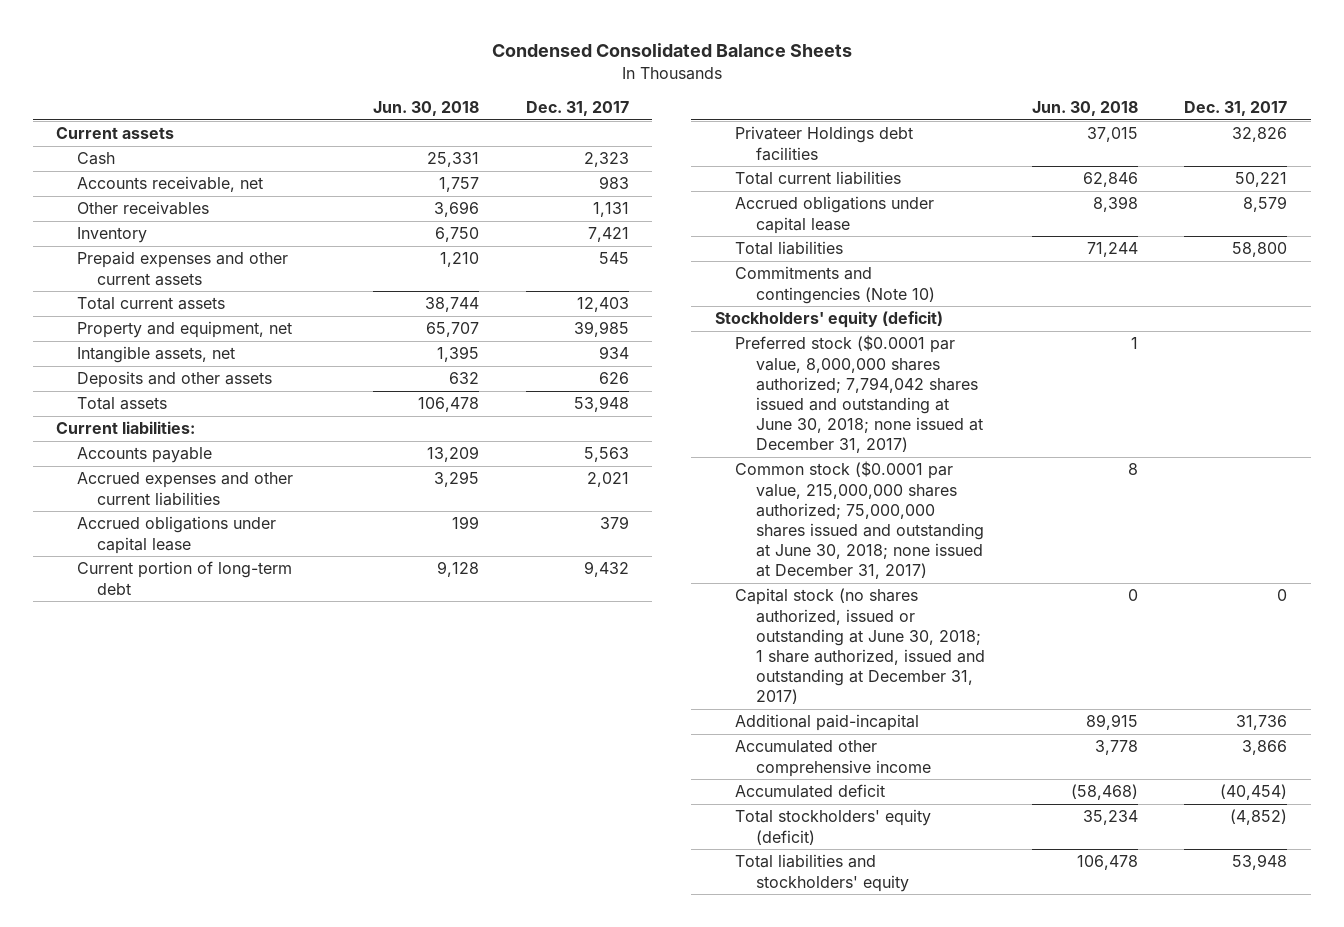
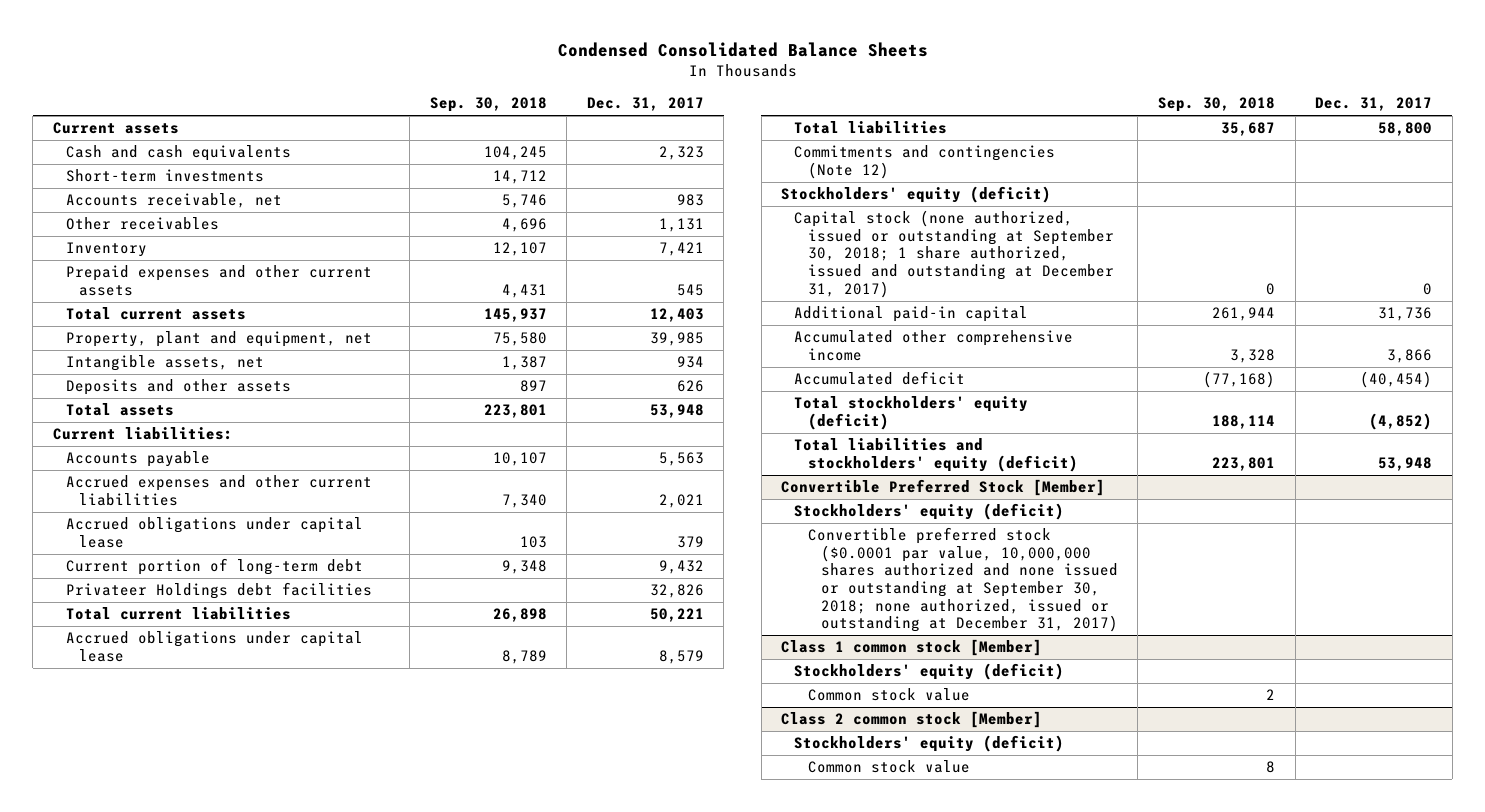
[373,100,480,116] Jun. 30, 2018 -> none
none -> [429,97,547,113] Sep. 30, 2018
[76,152,115,166] Cash -> [66,145,292,162] Cash and cash equivalents
none -> [66,169,265,183] Short-term investments
[76,321,292,339] Property and equipment, net -> [66,331,373,348] Property, plant and equipment, net
[735,266,935,304] Commitments and contingencies (Note 10) -> [794,145,1056,179] Commitments and contingencies (Note 12)
[735,335,983,454] Preferred stock ($0.0001 par value, 8,000,000 shares authorized; 7,794,042 shares issued and outstanding at June 30, 2018; none issued at December 31, 2017) -> none
[735,461,984,580] Common stock ($0.0001 par value, 215,000,000 shares authorized; 75,000,000 shares issued and outstanding at June 30, 2018; none issued at December 31, 2017) -> none
[735,588,985,705] Capital stock (no shares authorized, issued or outstanding at June 30, 2018; 1 share authorized, issued and outstanding at December 31, 2017) -> [794,210,1114,298] Capital stock (none authorized, issued or outstanding at September 30, 2018; 1 share authorized, issued and outstanding at December 31, 2017)
[735,714,920,732] Additional paid-incapital -> [794,306,1029,323] Additional paid-in capital
[735,854,909,892] Total liabilities and stockholders' equity -> [794,438,1078,472] Total liabilities and stockholders' equity (deficit)
none -> [781,479,1106,497] Convertible Preferred Stock [Member]
none -> [794,503,1065,521] Stockholders' equity (deficit)
none -> [807,527,1118,633] Convertible preferred stock ($0.0001 par value, 10,000,000 shares authorized and none issued or outstanding at September 30, 2018; none authorized, issued or outstanding at December 31, 2017)
none -> [781,639,1043,657] Class 1 common stock [Member]
none -> [794,663,1065,681] Stockholders' equity (deficit)
none -> [807,688,970,702] Common stock value
none -> [781,711,1043,729] Class 2 common stock [Member]
none -> [794,735,1065,753] Stockholders' equity (deficit)
none -> [807,760,970,774] Common stock value

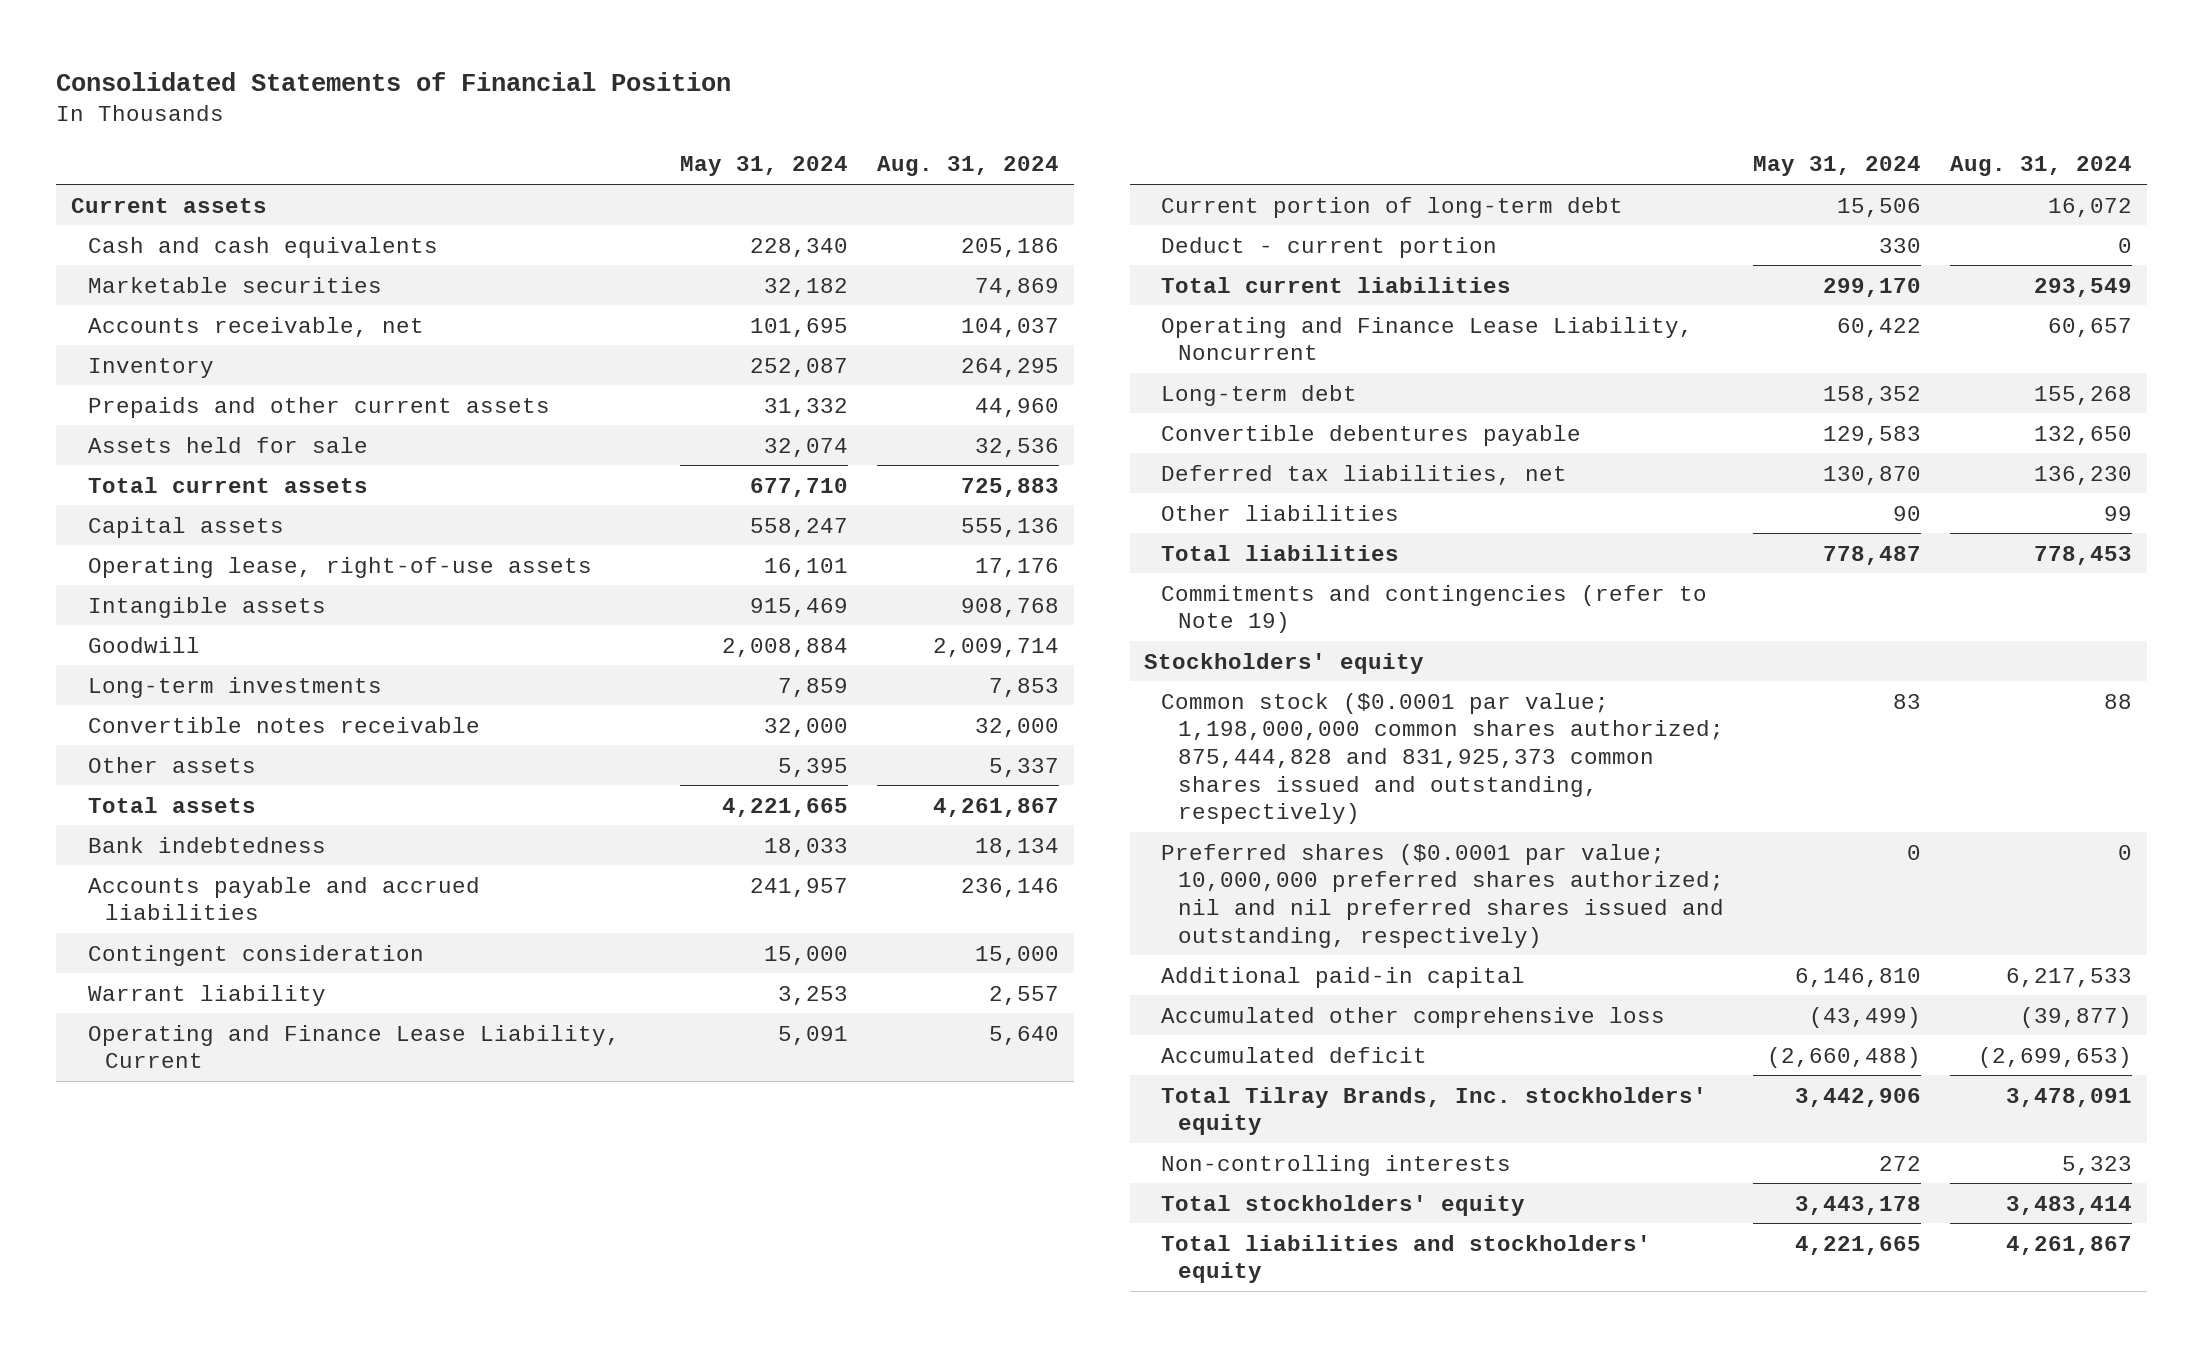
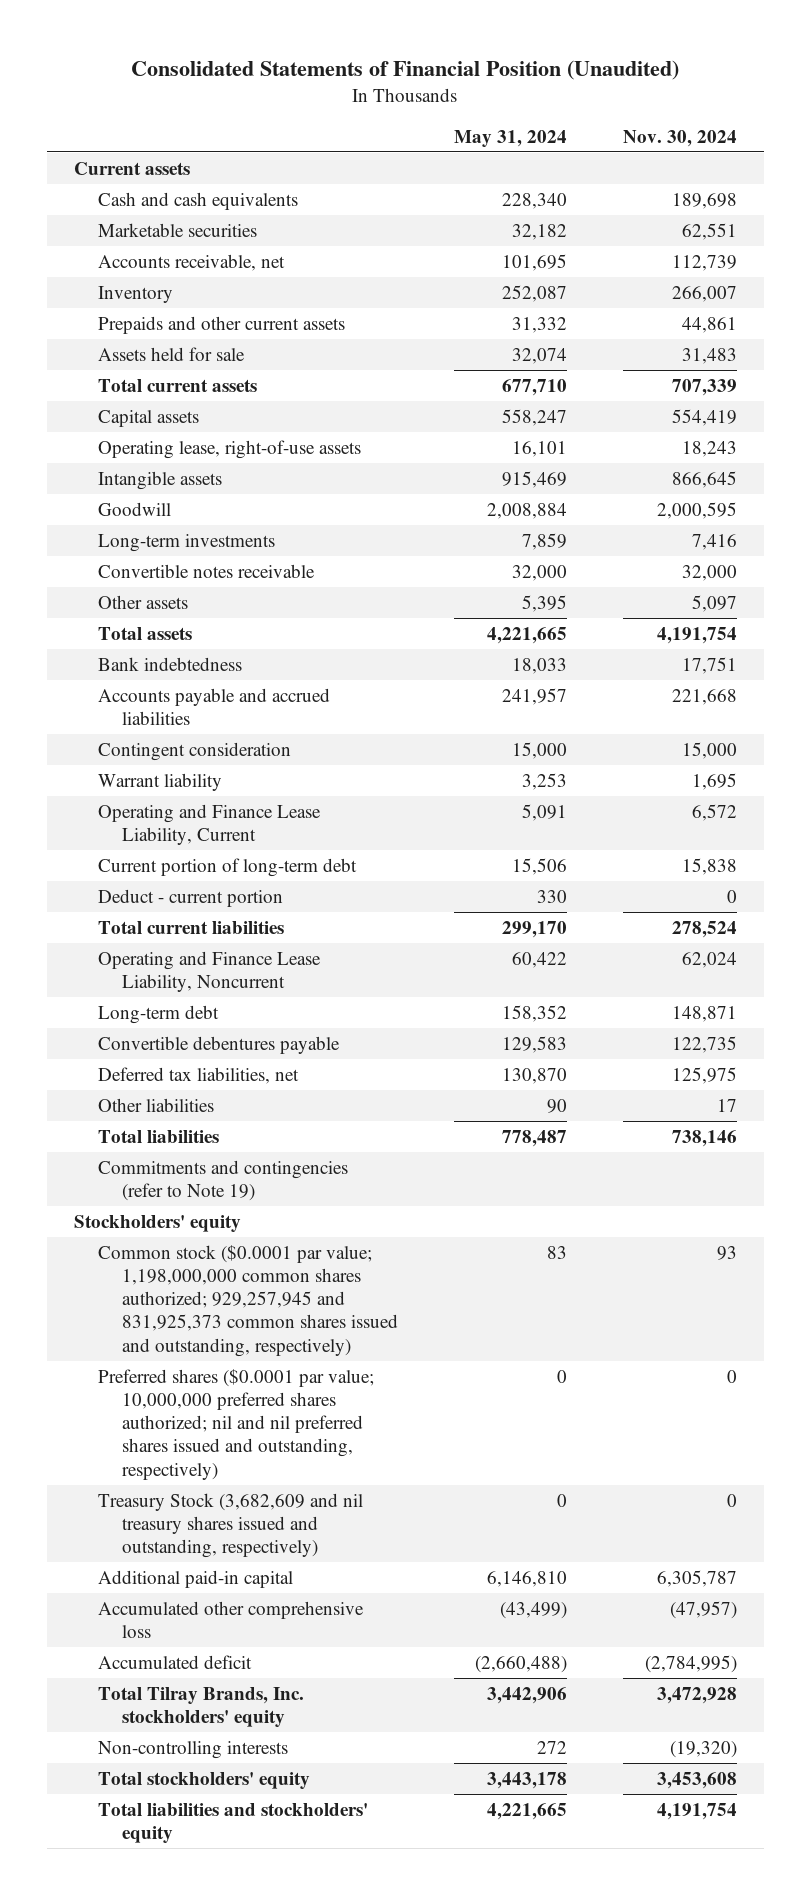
[56,72,732,92] Consolidated Statements of Financial Position -> [131,60,680,81] Consolidated Statements of Financial Position (Unaudited)
[876,156,1059,177] Aug. 31, 2024 -> none
none -> [622,129,737,147] Nov. 30, 2024
[1160,692,1724,825] Common stock ($0.0001 par value; 1,198,000,000 common shares authorized; 875,444,828 and 831,925,373 common shares issued and outstanding, respectively) -> [98,1244,399,1357] Common stock ($0.0001 par value; 1,198,000,000 common shares authorized; 929,257,945 and 831,925,373 common shares issued and outstanding, respectively)
none -> [98,1492,364,1559] Treasury Stock (3,682,609 and nil treasury shares issued and outstanding, respectively)

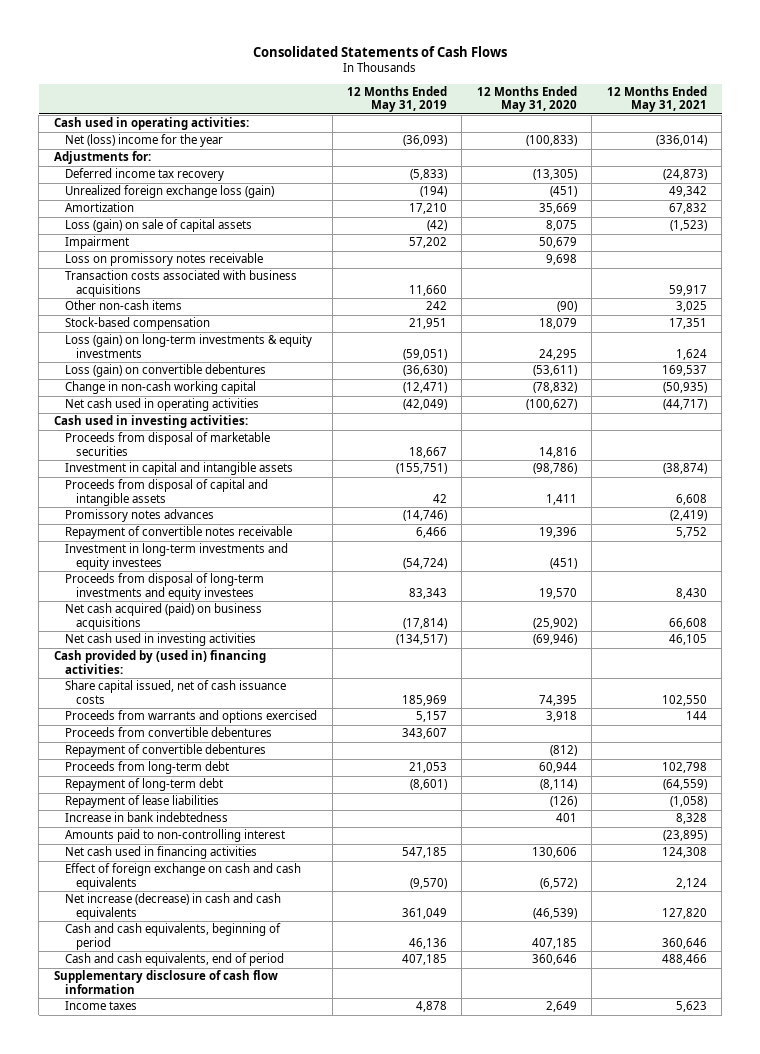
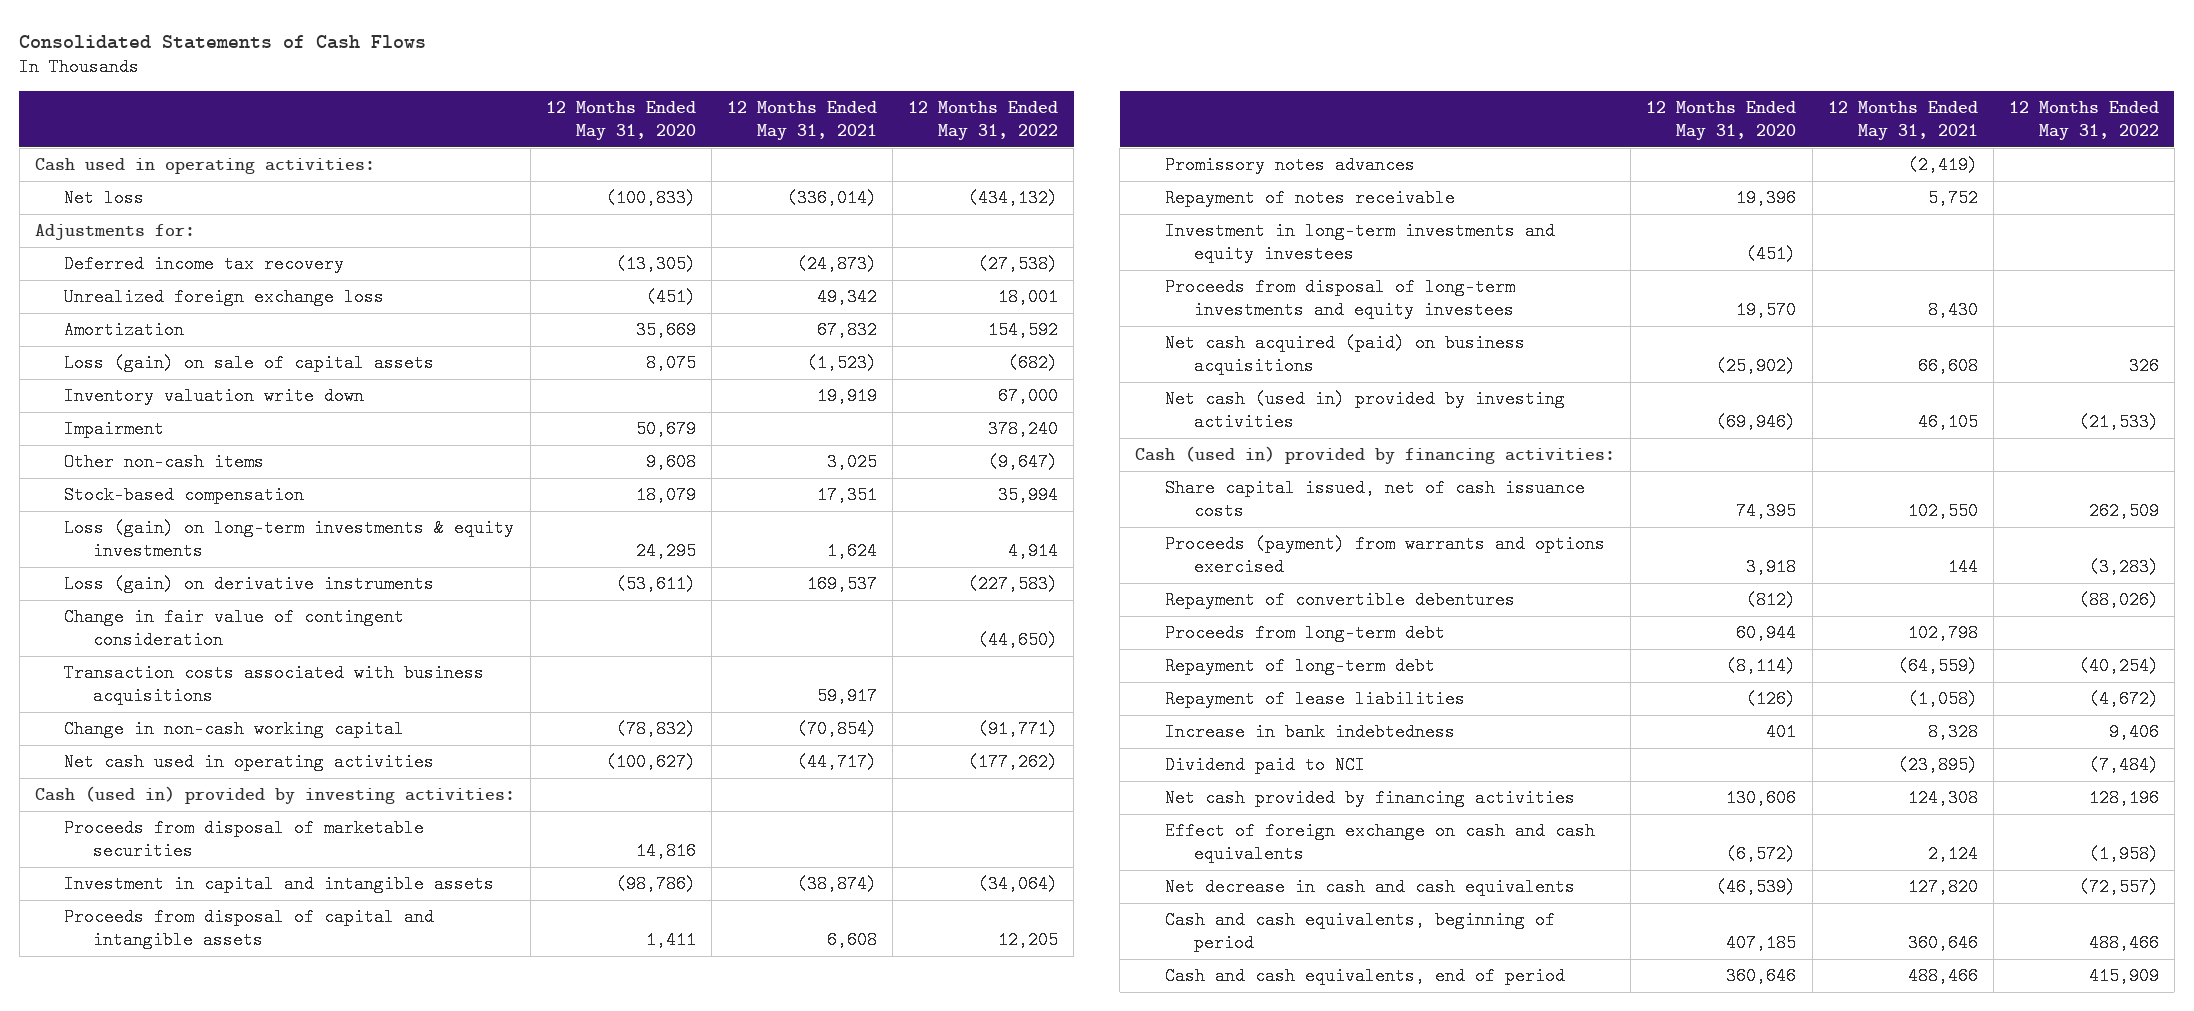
[346,86,447,113] 12 Months Ended May 31, 2019 -> none
none -> [908,101,1059,140] 12 Months Ended May 31, 2022
[65,134,224,148] Net (loss) income for the year -> [64,189,145,208] Net loss
[65,185,275,199] Unrealized foreign exchange loss (gain) -> [64,288,385,307] Unrealized foreign exchange loss
none -> [64,387,365,406] Inventory valuation write down
[65,253,264,267] Loss on promissory notes receivable -> none
[556,301,577,313] (90) -> [645,453,696,472] 9,608
[65,364,267,378] Loss (gain) on convertible debentures -> [64,575,435,594] Loss (gain) on derivative instruments
none -> [64,608,405,650] Change in fair value of contingent consideration
[65,270,298,297] Transaction costs associated with business acquisitions -> [64,664,485,706] Transaction costs associated with business acquisitions
[662,382,707,394] (50,935) -> [797,720,878,739] (70,854)
[53,415,248,429] Cash used in investing activities: -> [34,786,515,805] Cash (used in) provided by investing activities:
[65,526,293,540] Repayment of convertible notes receivable -> [1164,189,1455,208] Repayment of notes receivable
[65,633,257,647] Net cash used in investing activities -> [1164,390,1565,432] Net cash (used in) provided by investing activities
[53,650,266,674] Cash provided by (used in) financing activities: -> [1135,446,1616,465] Cash (used in) provided by financing activities:
[65,727,273,738] Proceeds from convertible debentures -> none
[65,710,318,724] Proceeds from warrants and options exercised -> [1164,535,1605,577] Proceeds (payment) from warrants and options exercised
[65,829,286,843] Amounts paid to non-controlling interest -> [1164,756,1365,775] Dividend paid to NCI
[65,846,258,860] Net cash used in financing activities -> [1164,789,1575,808] Net cash provided by financing activities
[65,893,282,920] Net increase (decrease) in cash and cash equivalents -> [1164,878,1575,897] Net decrease in cash and cash equivalents
[53,970,278,994] Supplementary disclosure of cash flow information -> none
[65,1001,138,1011] Income taxes -> none

